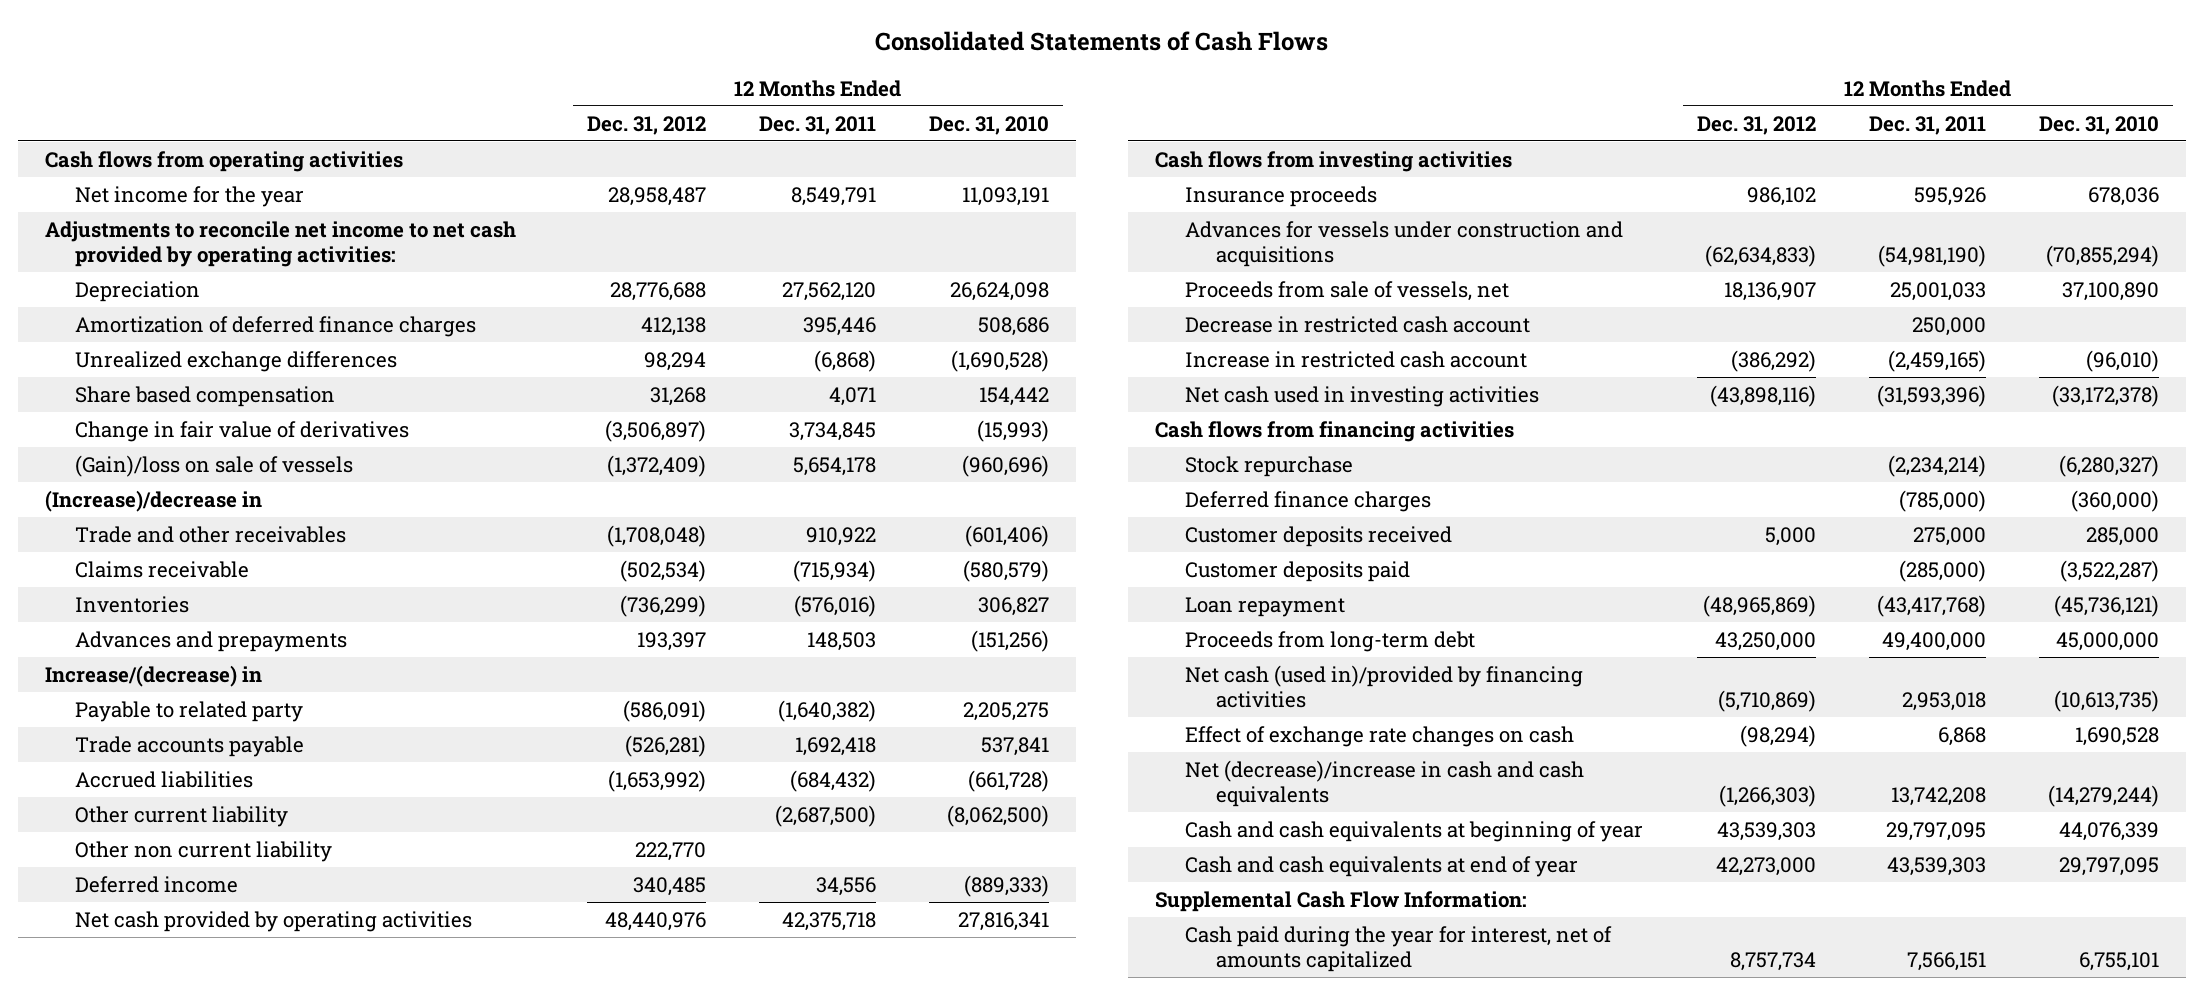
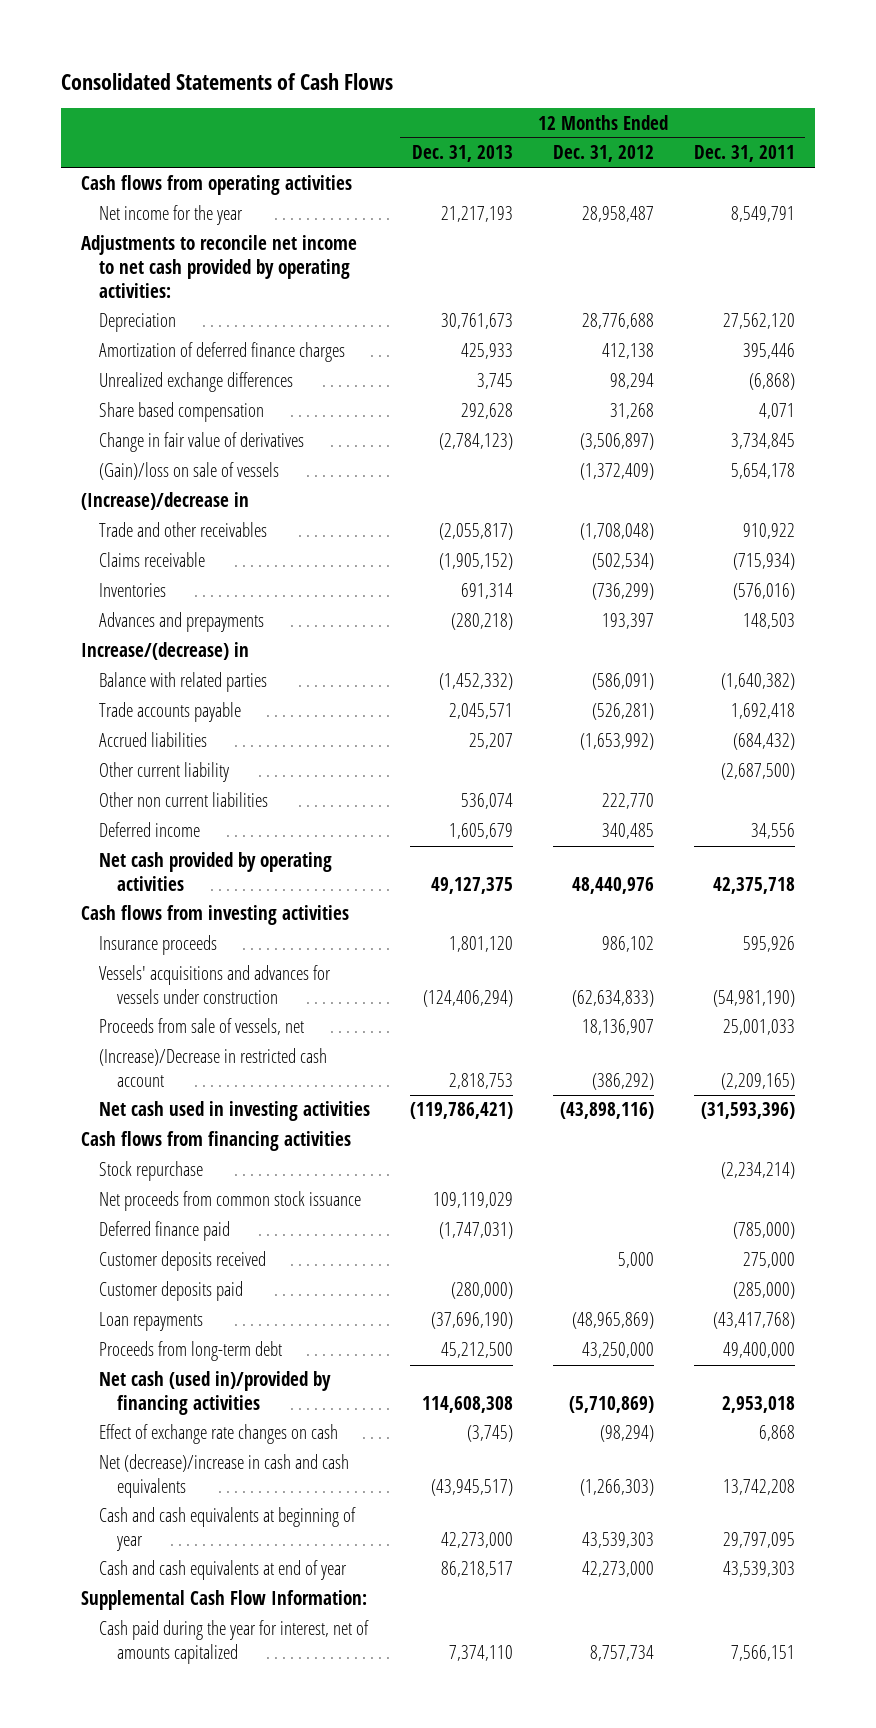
[929,115,1050,135] Dec. 31, 2010 -> none
none -> [412,145,514,163] Dec. 31, 2013
[75,700,304,722] Payable to related party -> [99,672,268,693] Balance with related parties
[75,840,333,862] Other non current liability -> [99,792,269,808] Other non current liabilities
[1185,220,1624,268] Advances for vessels under construction and acquisitions -> [99,965,332,1004] Vessels' acquisitions and advances for vessels under construction
[1185,315,1531,333] Decrease in restricted cash account -> none
[1185,350,1528,368] Increase in restricted cash account -> [99,1048,328,1087] (Increase)/Decrease in restricted cash account
[1888,349,1987,372] (2,459,165) -> [721,1072,796,1090] (2,209,165)
none -> [99,1191,362,1212] Net proceeds from common stock issuance
[1185,490,1432,512] Deferred finance charges -> [99,1221,231,1242] Deferred finance paid
[1185,596,1346,617] Loan repayment -> [99,1312,204,1332] Loan repayments

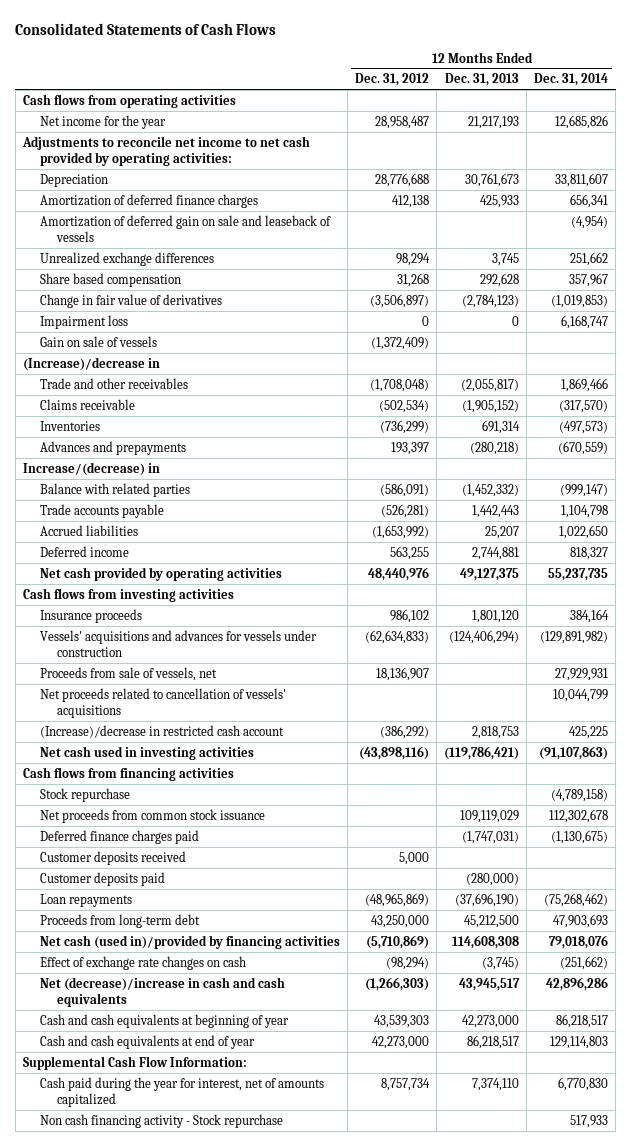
[694,145,796,163] Dec. 31, 2011 -> none
none -> [534,73,609,87] Dec. 31, 2014
none -> [40,214,332,243] Amortization of deferred gain on sale and leaseback of vessels
none -> [40,314,129,329] Impairment loss
[99,462,280,481] (Gain)/loss on sale of vessels -> [40,335,158,347] Gain on sale of vessels
[449,703,514,720] 2,045,571 -> [472,504,520,518] 1,442,443
[99,762,230,783] Other current liability -> none
[99,792,269,808] Other non current liabilities -> none
[449,823,514,840] 1,605,679 -> [472,546,520,560] 2,744,881
[602,823,655,840] 340,485 -> [390,545,430,560] 563,255
none -> [40,687,287,719] Net proceeds related to cancellation of vessels' acquisitions
[99,1048,328,1087] (Increase)/Decrease in restricted cash account -> [40,724,285,738] (Increase)/decrease in restricted cash account
[99,1221,231,1242] Deferred finance paid -> [40,829,200,844] Deferred finance charges paid
[431,1478,514,1496] (43,945,517) -> [459,977,521,991] 43,945,517
none -> [40,1113,284,1128] Non cash financing activity - Stock repurchase

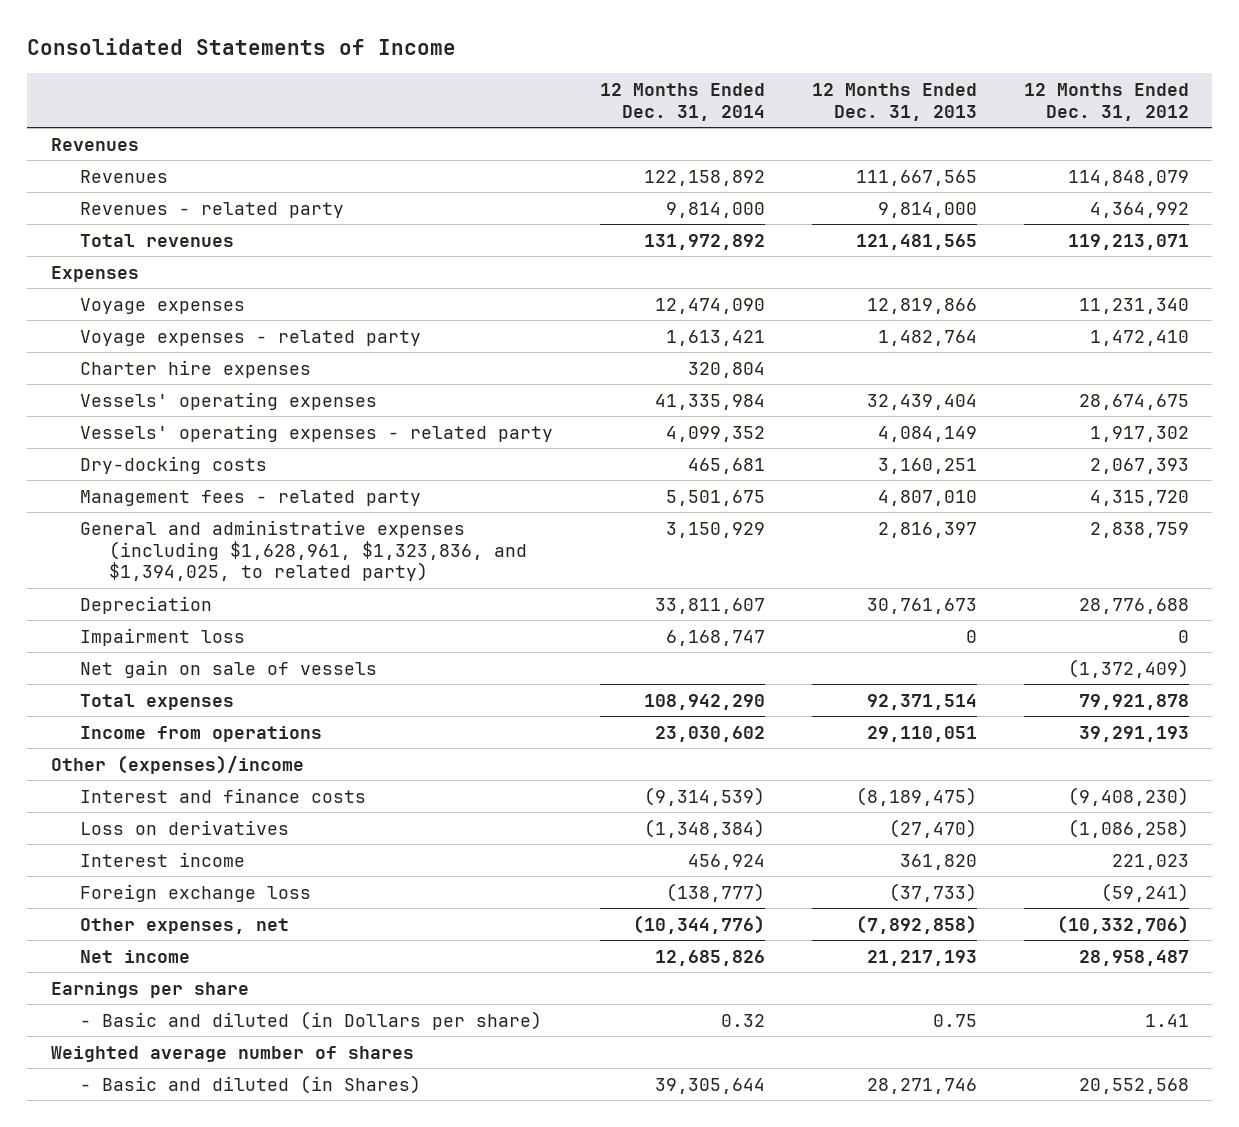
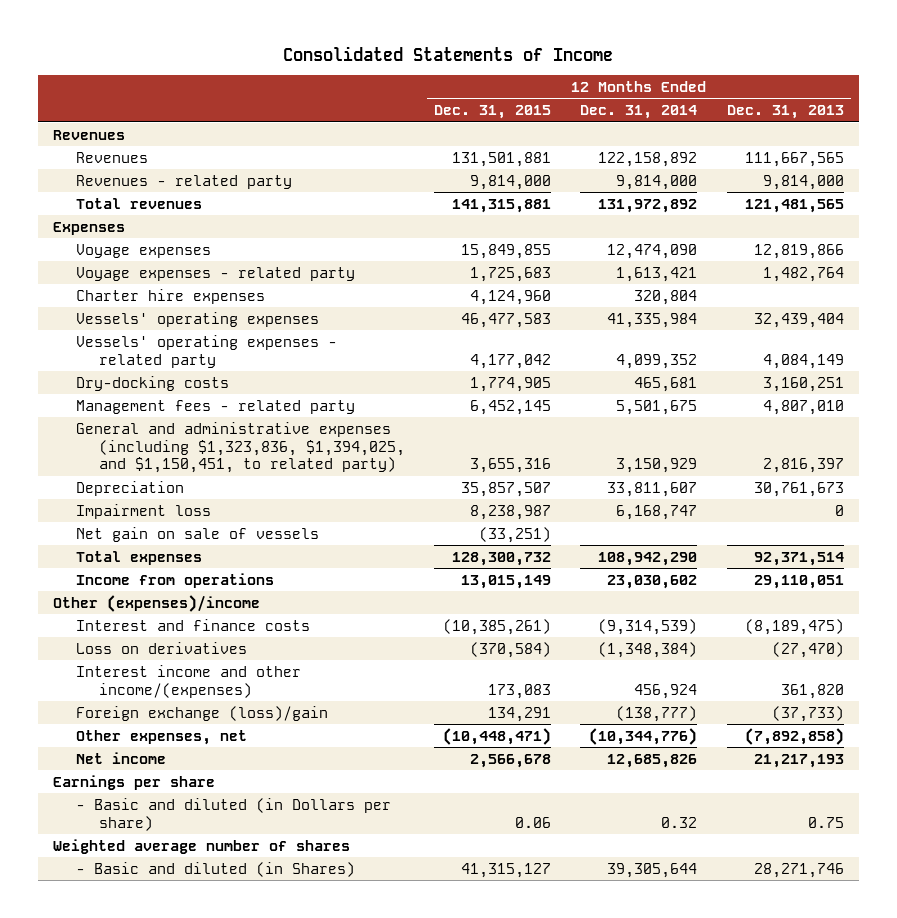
[1023,83,1189,121] 12 Months Ended Dec. 31, 2012 -> none
none -> [434,105,552,120] Dec. 31, 2015
[79,519,527,582] General and administrative expenses (including $1,628,961, $1,323,836, and $1,394,025, to related party) -> [75,421,405,474] General and administrative expenses (including $1,323,836, $1,394,025, and $1,150,451, to related party)
[79,851,245,867] Interest income -> [75,664,301,698] Interest income and other income/(expenses)
[79,883,311,902] Foreign exchange loss -> [75,705,328,721] Foreign exchange (loss)/gain

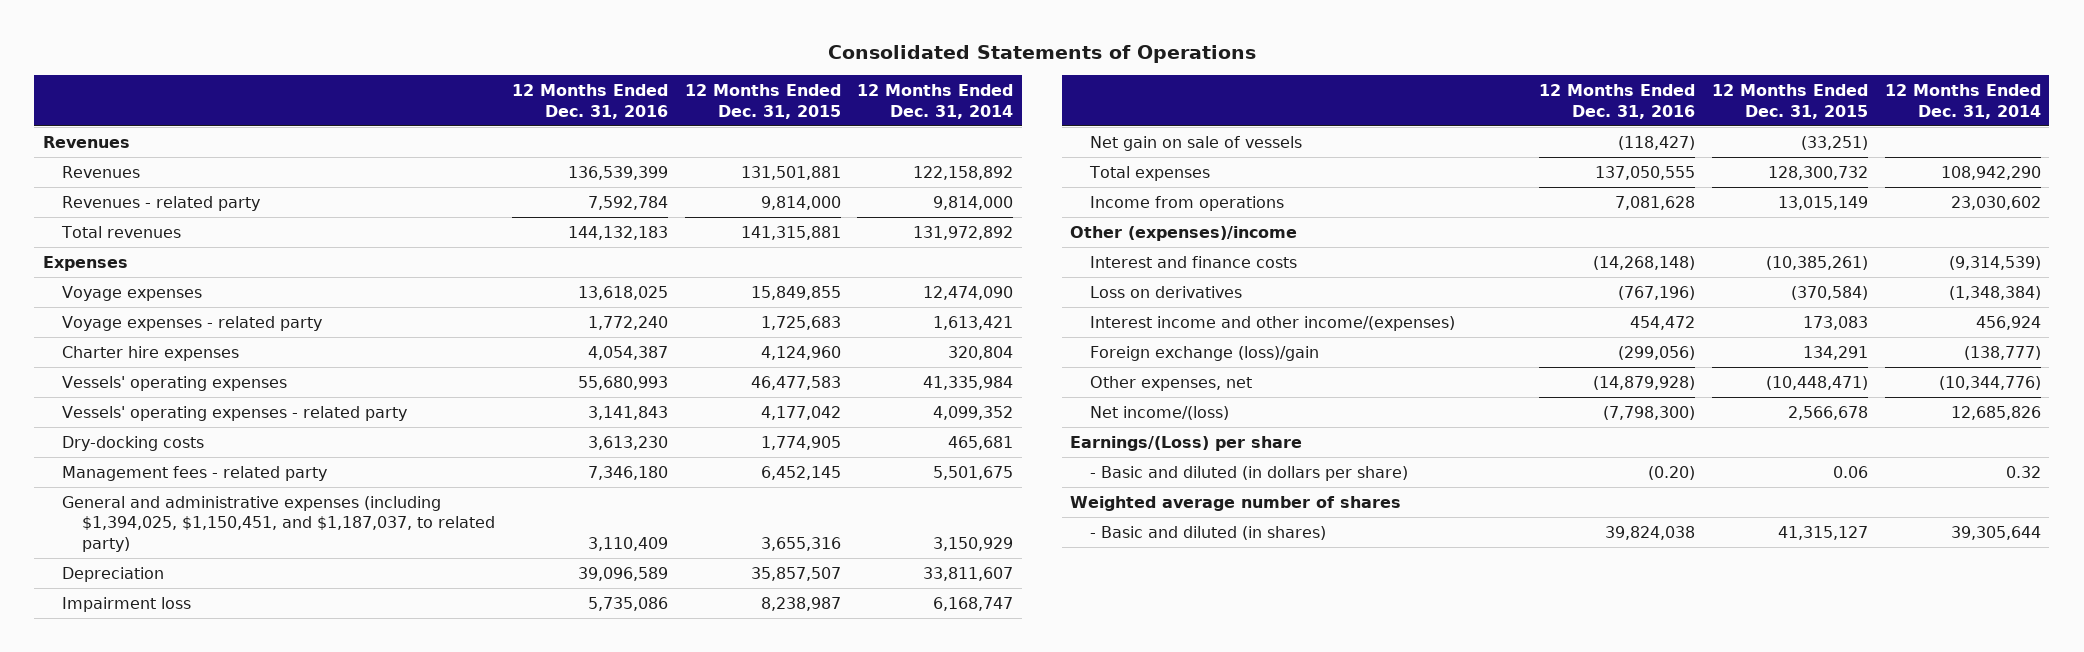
[283,45,614,61] Consolidated Statements of Income -> [827,45,1256,64] Consolidated Statements of Operations
[726,105,844,120] Dec. 31, 2013 -> none
none -> [511,84,668,119] 12 Months Ended Dec. 31, 2016
[75,421,405,474] General and administrative expenses (including $1,323,836, $1,394,025, and $1,150,451, to related party) -> [62,495,495,552] General and administrative expenses (including $1,394,025, $1,150,451, and $1,187,037, to related party)
[75,751,166,764] Net income -> [1089,405,1229,420] Net income/(loss)
[53,774,216,790] Earnings per share -> [1070,435,1303,451] Earnings/(Loss) per share
[75,797,391,831] - Basic and diluted (in Dollars per share) -> [1089,465,1408,481] - Basic and diluted (in dollars per share)
[75,861,355,877] - Basic and diluted (in Shares) -> [1089,525,1326,540] - Basic and diluted (in shares)

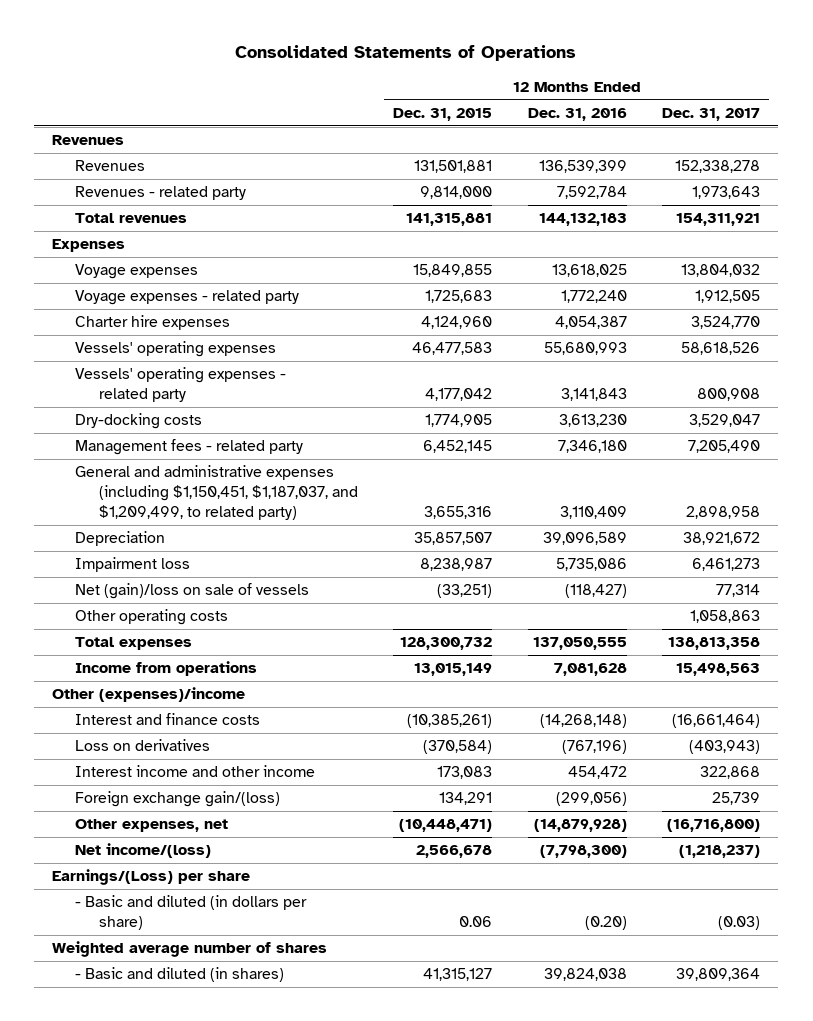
[857,84,1014,119] 12 Months Ended Dec. 31, 2014 -> none
none -> [662,107,761,121] Dec. 31, 2017
[62,495,495,552] General and administrative expenses (including $1,394,025, $1,150,451, and $1,187,037, to related party) -> [75,465,358,521] General and administrative expenses (including $1,150,451, $1,187,037, and $1,209,499, to related party)
[1089,135,1302,151] Net gain on sale of vessels -> [75,583,310,600] Net (gain)/loss on sale of vessels
none -> [75,609,229,626] Other operating costs
[1089,315,1455,331] Interest income and other income/(expenses) -> [75,765,316,778] Interest income and other income
[1089,345,1319,361] Foreign exchange (loss)/gain -> [75,791,281,808] Foreign exchange gain/(loss)

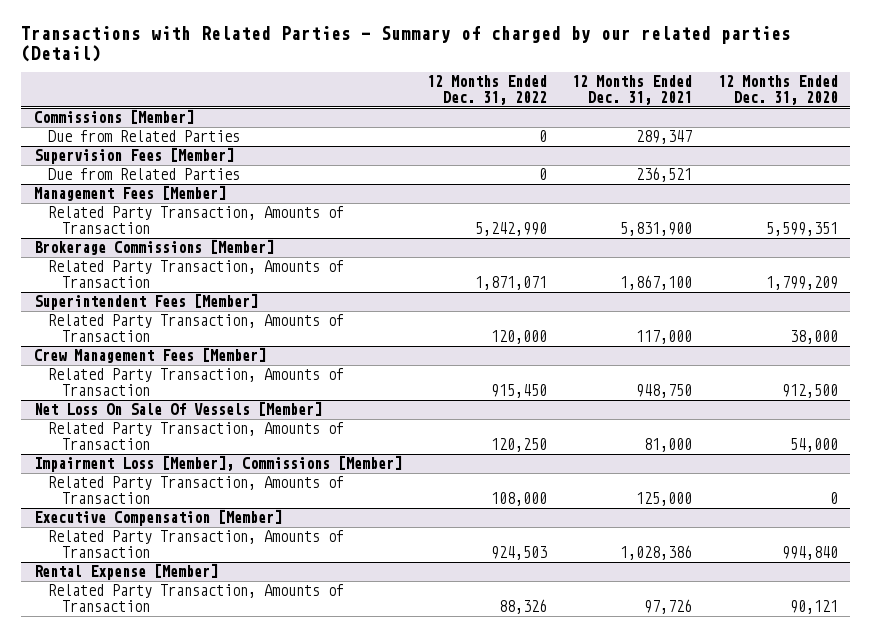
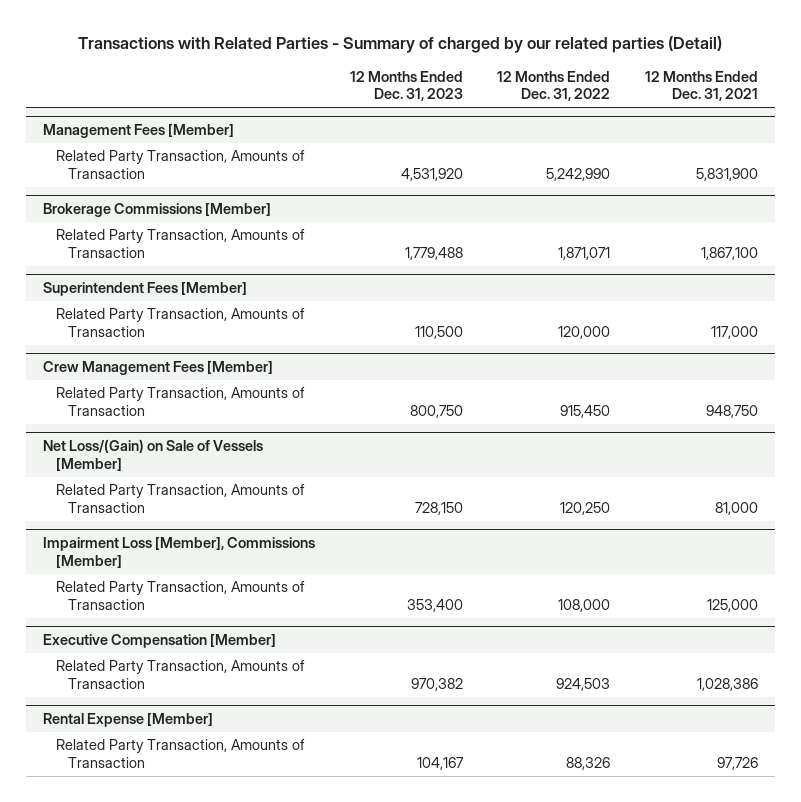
[717,75,838,105] 12 Months Ended Dec. 31, 2020 -> none
none -> [349,70,463,102] 12 Months Ended Dec. 31, 2023
[33,109,194,125] Commissions [Member] -> none
[48,130,241,143] Due from Related Parties -> none
[33,147,234,165] Supervision Fees [Member] -> none
[48,168,241,181] Due from Related Parties -> none
[33,401,322,417] Net Loss On Sale Of Vessels [Member] -> [43,439,264,472] Net Loss/(Gain) on Sale of Vessels [Member]

